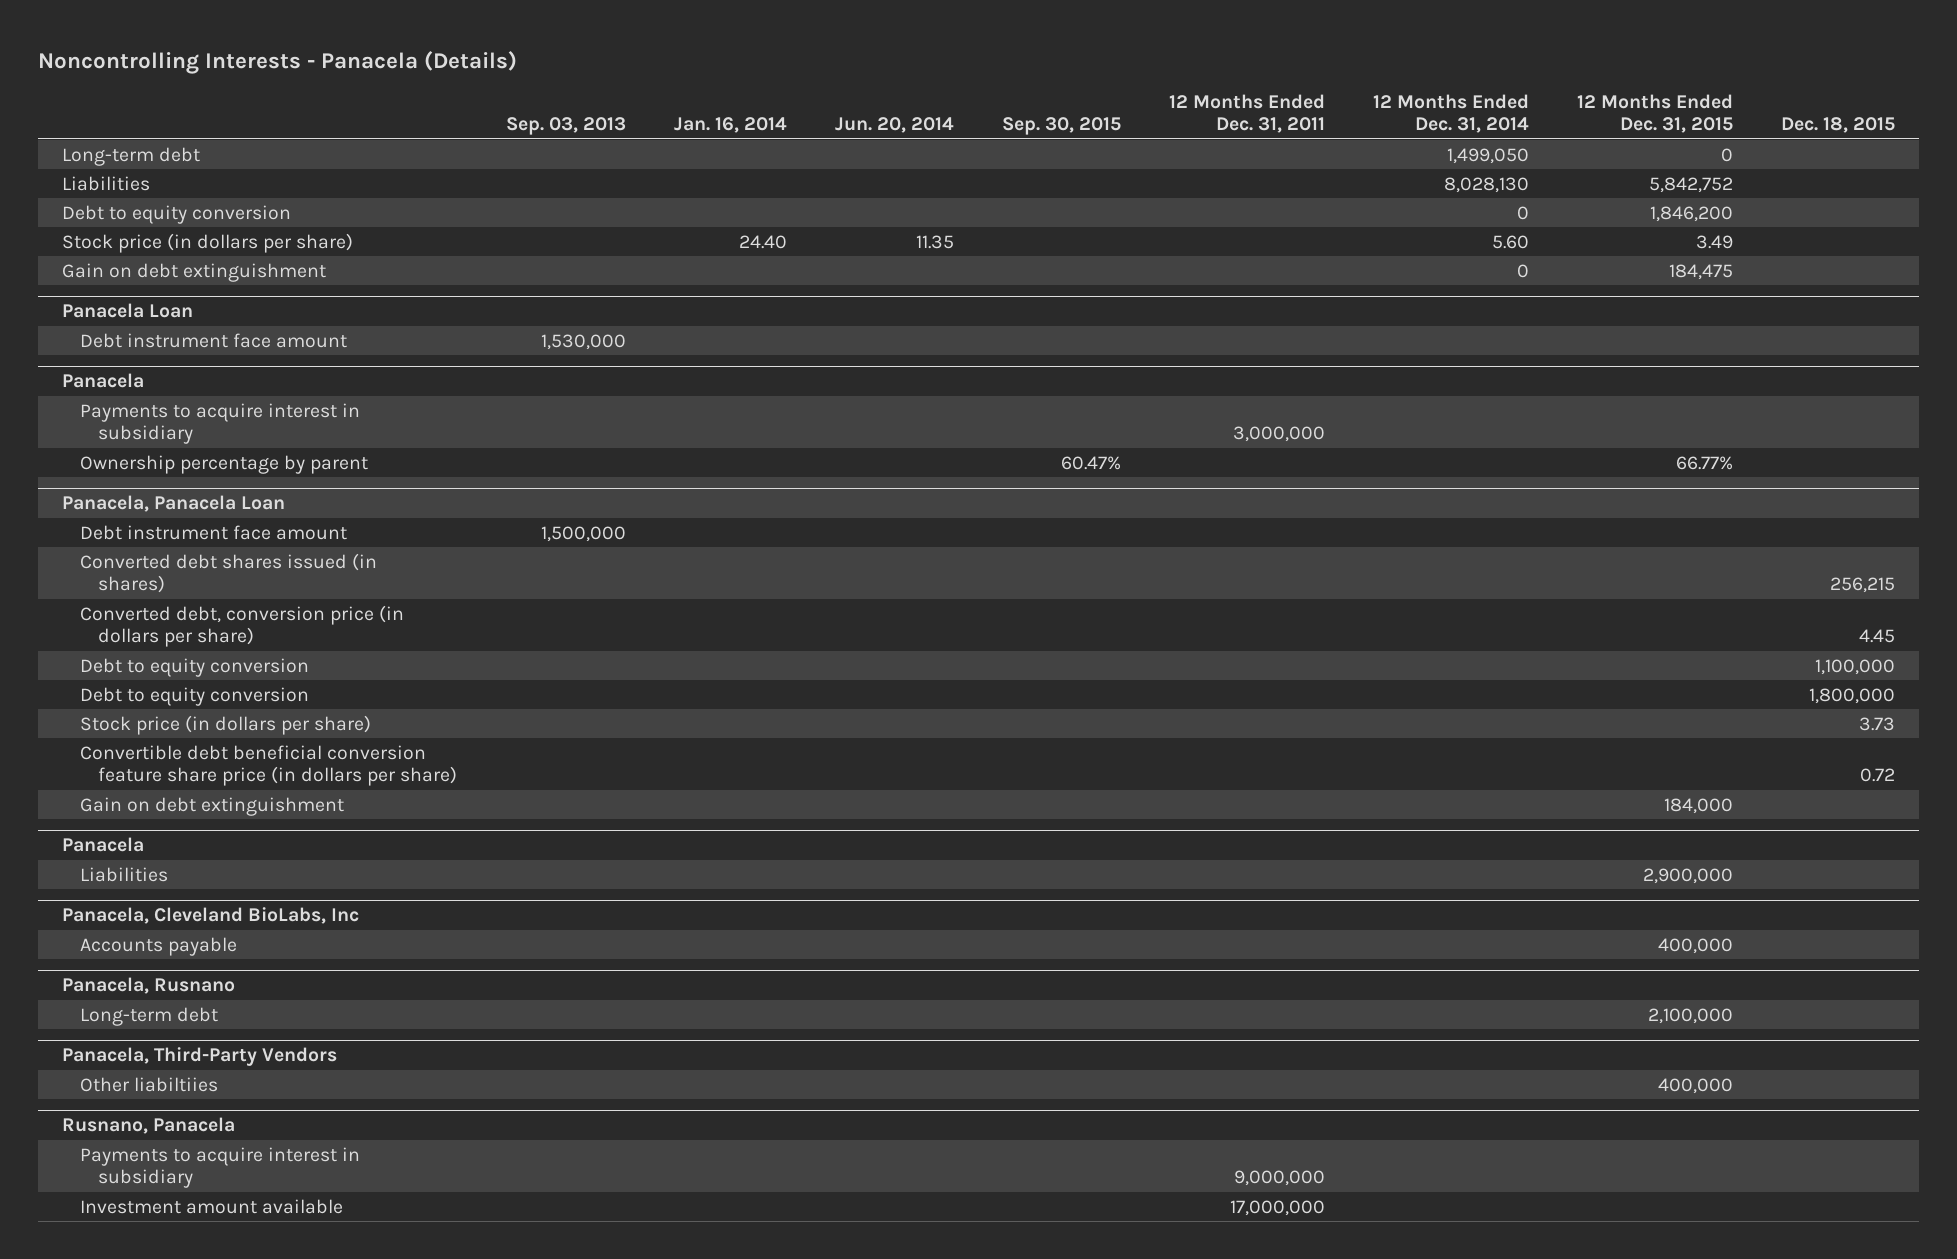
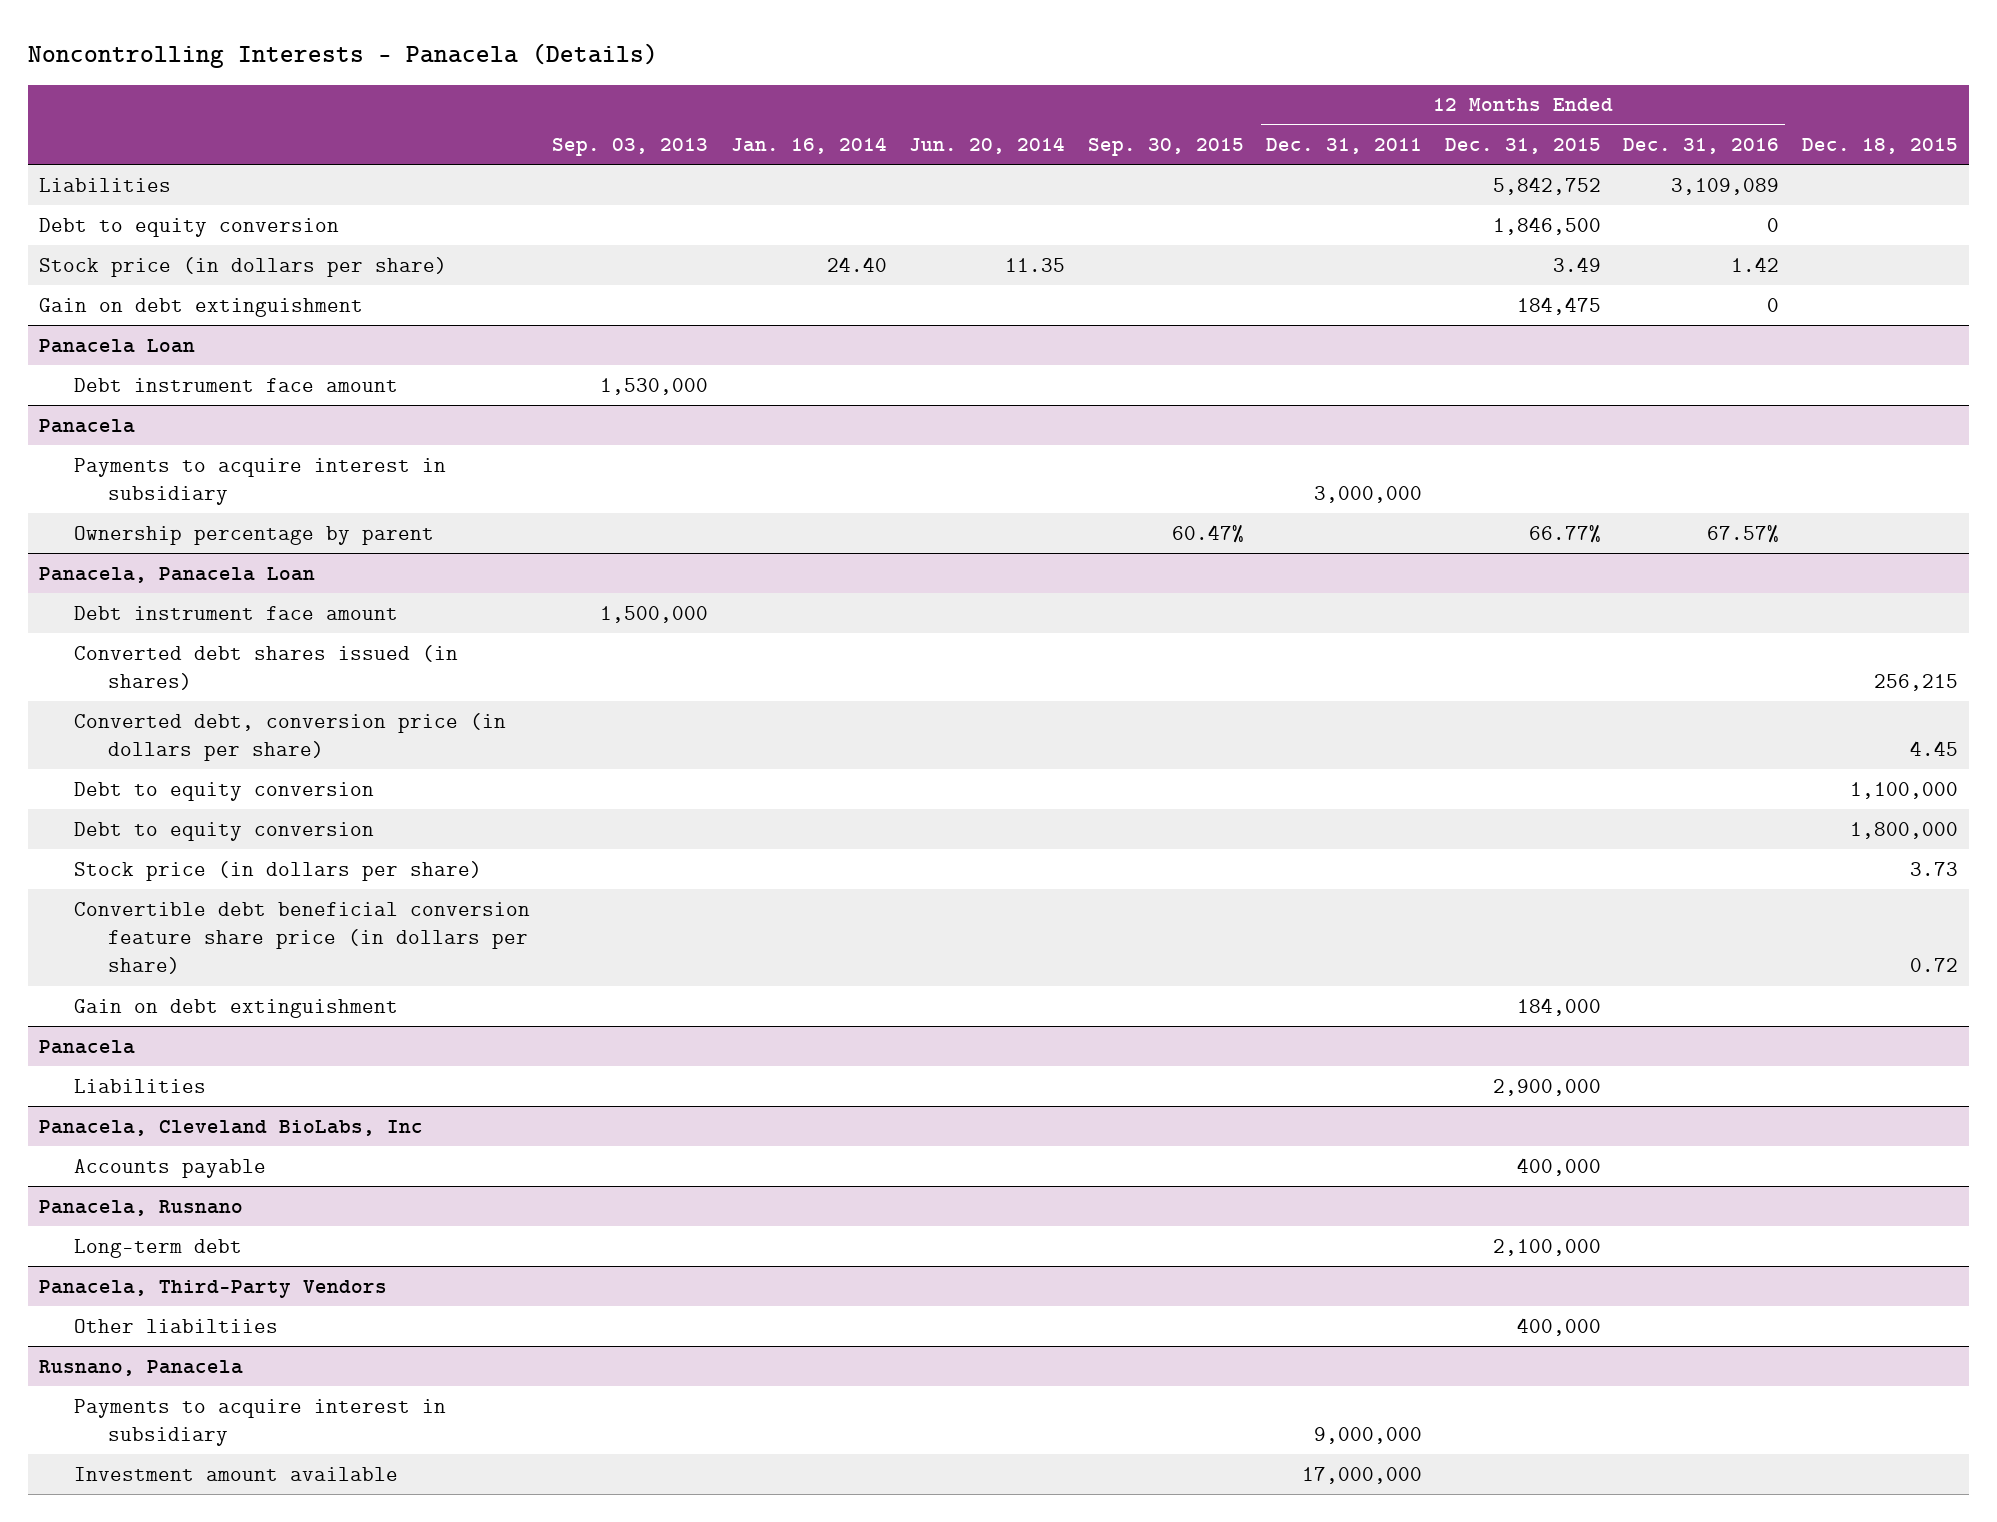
[1373,93,1530,134] 12 Months Ended Dec. 31, 2014 -> none
none -> [1623,138,1780,155] Dec. 31, 2016
[61,146,200,166] Long-term debt -> none
[1650,205,1734,222] 1,846,200 -> [1492,216,1601,235] 1,846,500

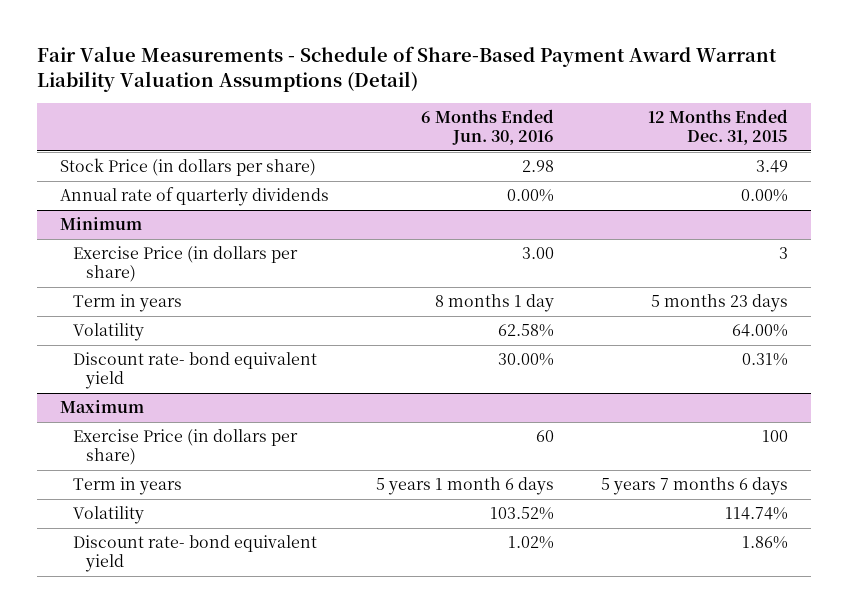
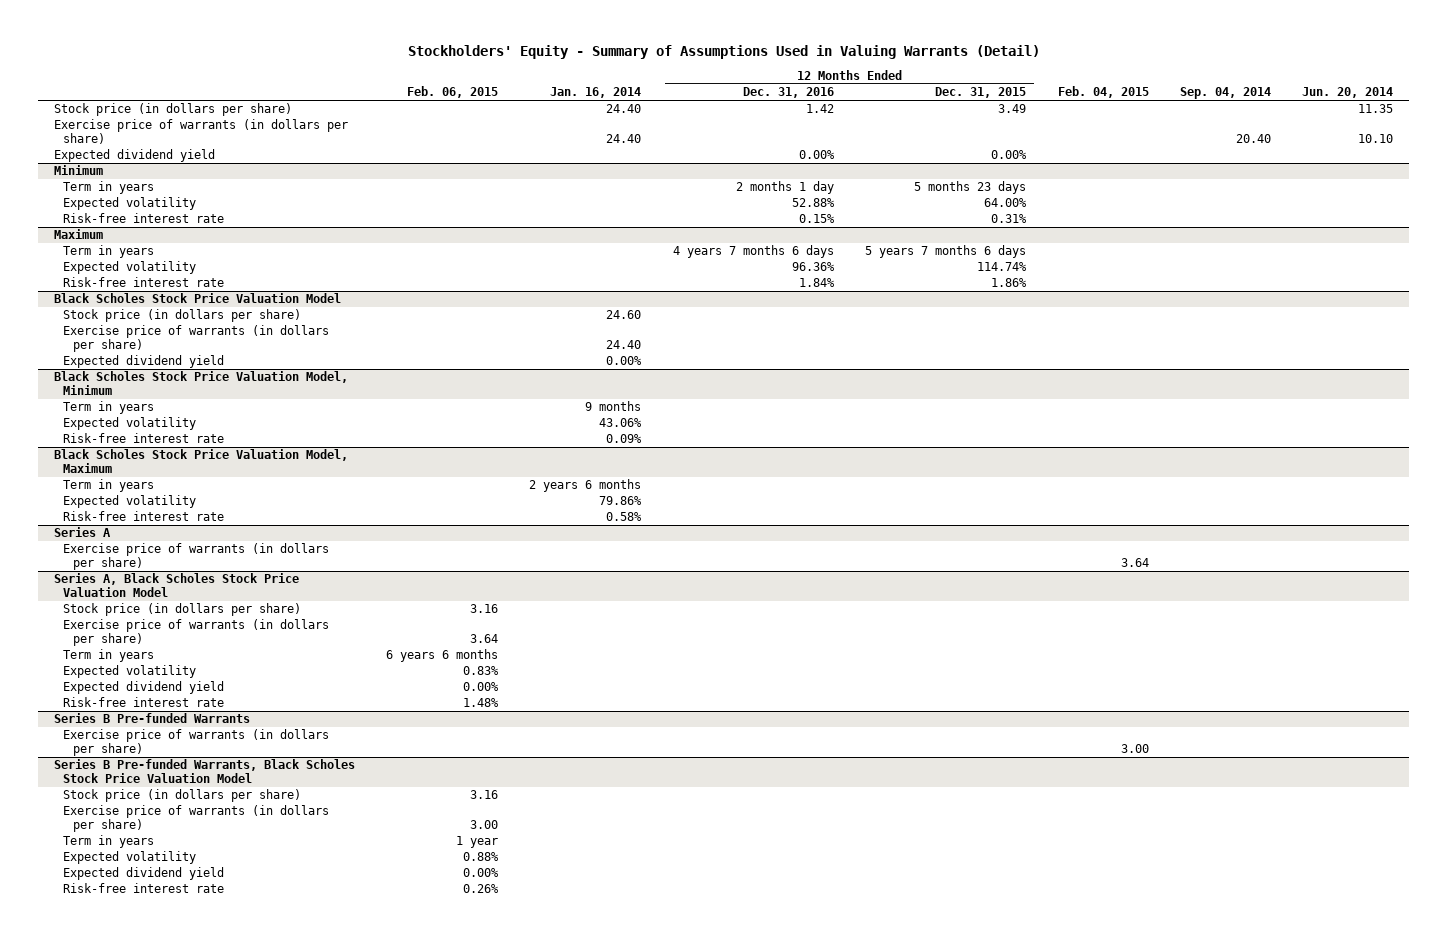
[36,45,777,92] Fair Value Measurements - Schedule of Share-Based Payment Award Warrant Liability Valuation Assumptions (Detail) -> [407,45,1040,60] Stockholders' Equity - Summary of Assumptions Used in Valuing Warrants (Detail)
[421,109,555,145] 6 Months Ended Jun. 30, 2016 -> none
none -> [407,86,499,99] Feb. 06, 2015
none -> [550,87,642,99] Jan. 16, 2014
none -> [742,87,834,99] Dec. 31, 2016
none -> [1057,86,1149,99] Feb. 04, 2015
none -> [1179,87,1271,100] Sep. 04, 2014
none -> [1302,87,1394,99] Jun. 20, 2014
[60,158,317,177] Stock Price (in dollars per share) -> [53,103,292,117] Stock price (in dollars per share)
none -> [53,119,348,144] Exercise price of warrants (in dollars per share)
[60,187,330,207] Annual rate of quarterly dividends -> [53,149,215,163] Expected dividend yield
[73,246,299,283] Exercise Price (in dollars per share) -> none
[73,323,145,342] Volatility -> [63,197,197,211] Expected volatility
[73,352,318,390] Discount rate- bond equivalent yield -> [63,213,225,224] Risk-free interest rate
[73,429,299,466] Exercise Price (in dollars per share) -> none
[73,506,145,525] Volatility -> [63,261,197,275] Expected volatility
[73,535,318,573] Discount rate- bond equivalent yield -> [63,277,225,288] Risk-free interest rate
none -> [53,293,341,304] Black Scholes Stock Price Valuation Model
none -> [63,309,302,323] Stock price (in dollars per share)
none -> [63,325,330,352] Exercise price of warrants (in dollars per share)
none -> [63,355,225,369] Expected dividend yield
none -> [53,371,348,395] Black Scholes Stock Price Valuation Model, Minimum
none -> [63,401,155,415] Term in years
none -> [63,417,197,431] Expected volatility
none -> [63,433,225,444] Risk-free interest rate
none -> [53,449,348,473] Black Scholes Stock Price Valuation Model, Maximum
none -> [63,479,155,493] Term in years
none -> [63,495,197,509] Expected volatility
none -> [63,511,225,522] Risk-free interest rate
none -> [53,527,111,538] Series A
none -> [63,543,330,570] Exercise price of warrants (in dollars per share)
none -> [53,573,299,597] Series A, Black Scholes Stock Price Valuation Model
none -> [63,603,302,617] Stock price (in dollars per share)
none -> [63,619,330,646] Exercise price of warrants (in dollars per share)
none -> [63,649,155,663] Term in years
none -> [63,665,197,679] Expected volatility
none -> [63,681,225,695] Expected dividend yield
none -> [63,697,225,708] Risk-free interest rate
none -> [53,713,250,724] Series B Pre-funded Warrants
none -> [63,729,330,756] Exercise price of warrants (in dollars per share)
none -> [53,759,355,783] Series B Pre-funded Warrants, Black Scholes Stock Price Valuation Model
none -> [63,789,302,803] Stock price (in dollars per share)
none -> [63,805,330,832] Exercise price of warrants (in dollars per share)
none -> [63,835,155,849] Term in years
none -> [63,851,197,865] Expected volatility
none -> [63,867,225,881] Expected dividend yield
none -> [63,883,225,894] Risk-free interest rate

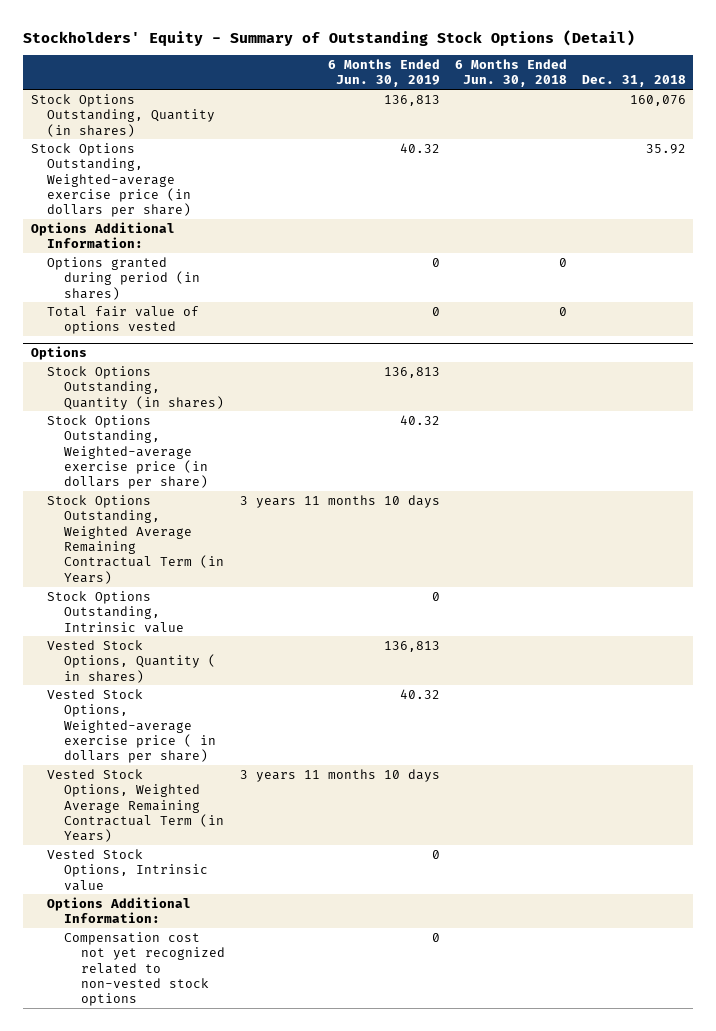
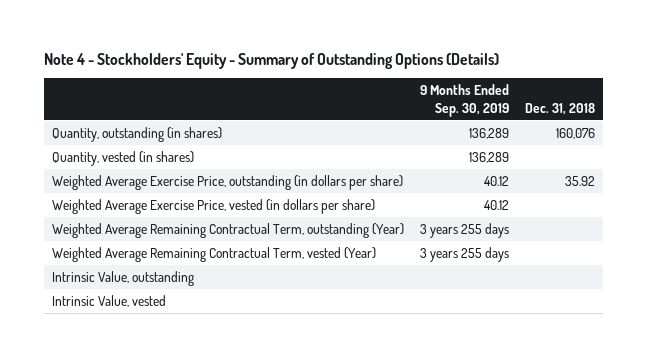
[23,29,636,46] Stockholders' Equity - Summary of Outstanding Stock Options (Detail) -> [43,52,499,69] Note 4 - Stockholders' Equity - Summary of Outstanding Options (Details)
[328,58,441,88] 6 Months Ended Jun. 30, 2019 -> none
[455,58,568,88] 6 Months Ended Jun. 30, 2018 -> none
none -> [419,84,509,117] 9 Months Ended Sep. 30, 2019
[30,221,175,249] Options Additional Information: -> none
[47,256,201,300] Options granted during period (in shares) -> none
[47,305,200,335] Total fair value of options vested -> none
[30,346,87,361] Options -> none
[47,365,225,410] Stock Options Outstanding, Quantity (in shares) -> none
[47,414,209,490] Stock Options Outstanding, Weighted-average exercise price (in dollars per share) -> none
[47,494,225,584] Stock Options Outstanding, Weighted Average Remaining Contractual Term (in Years) -> none
[47,590,185,633] Stock Options Outstanding, Intrinsic value -> none
[47,639,217,683] Vested Stock Options, Quantity ( in shares) -> none
[47,688,217,764] Vested Stock Options, Weighted-average exercise price ( in dollars per share) -> none
[47,768,225,843] Vested Stock Options, Weighted Average Remaining Contractual Term (in Years) -> none
[47,848,209,891] Vested Stock Options, Intrinsic value -> none
[47,896,192,924] Options Additional Information: -> none
[64,931,226,1007] Compensation cost not yet recognized related to non-vested stock options -> none
[30,93,216,137] Stock Options Outstanding, Quantity (in shares) -> [51,126,222,142] Quantity, outstanding (in shares)
none -> [51,150,194,166] Quantity, vested (in shares)
[30,142,192,218] Stock Options Outstanding, Weighted-average exercise price (in dollars per share) -> [51,174,403,190] Weighted Average Exercise Price, outstanding (in dollars per share)
none -> [51,198,375,214] Weighted Average Exercise Price, vested (in dollars per share)
none -> [51,222,404,238] Weighted Average Remaining Contractual Term, outstanding (Year)
none -> [51,246,376,262] Weighted Average Remaining Contractual Term, vested (Year)
none -> [51,270,194,286] Intrinsic Value, outstanding
none -> [51,294,166,307] Intrinsic Value, vested

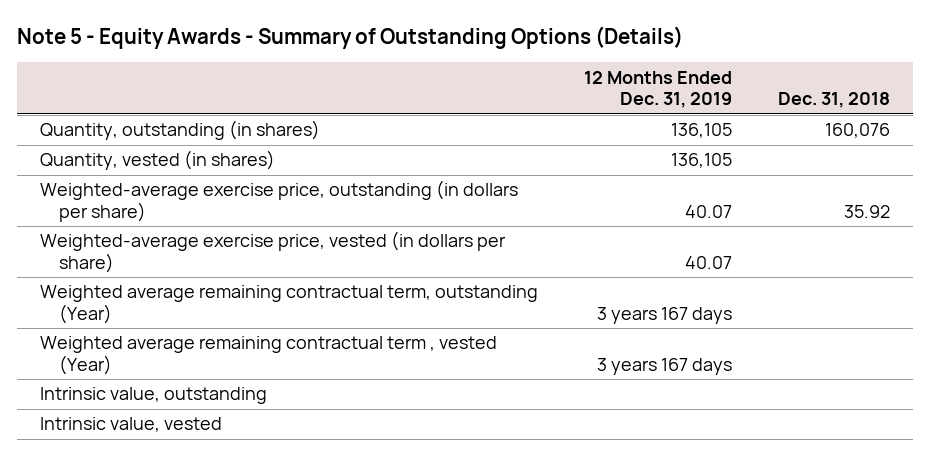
[43,52,499,69] Note 4 - Stockholders' Equity - Summary of Outstanding Options (Details) -> [16,26,683,50] Note 5 - Equity Awards - Summary of Outstanding Options (Details)
[419,84,509,117] 9 Months Ended Sep. 30, 2019 -> none
none -> [583,70,732,109] 12 Months Ended Dec. 31, 2019
[51,174,403,190] Weighted Average Exercise Price, outstanding (in dollars per share) -> [39,180,518,223] Weighted-average exercise price, outstanding (in dollars per share)
[51,198,375,214] Weighted Average Exercise Price, vested (in dollars per share) -> [39,231,506,274] Weighted-average exercise price, vested (in dollars per share)
[51,222,404,238] Weighted Average Remaining Contractual Term, outstanding (Year) -> [39,285,538,325] Weighted average remaining contractual term, outstanding (Year)
[51,246,376,262] Weighted Average Remaining Contractual Term, vested (Year) -> [39,336,497,376] Weighted average remaining contractual term , vested (Year)
[51,270,194,286] Intrinsic Value, outstanding -> [39,387,267,405] Intrinsic value, outstanding
[51,294,166,307] Intrinsic Value, vested -> [39,417,222,433] Intrinsic value, vested

